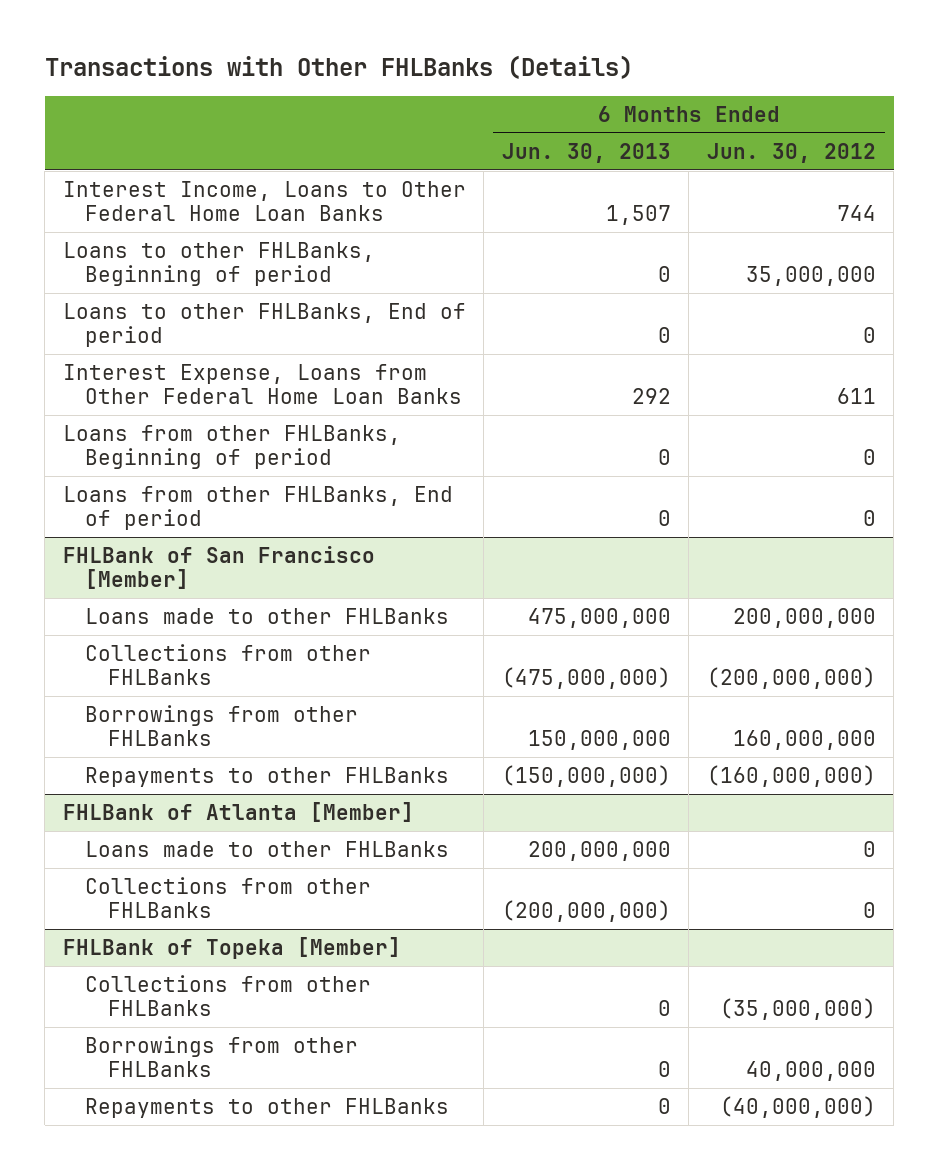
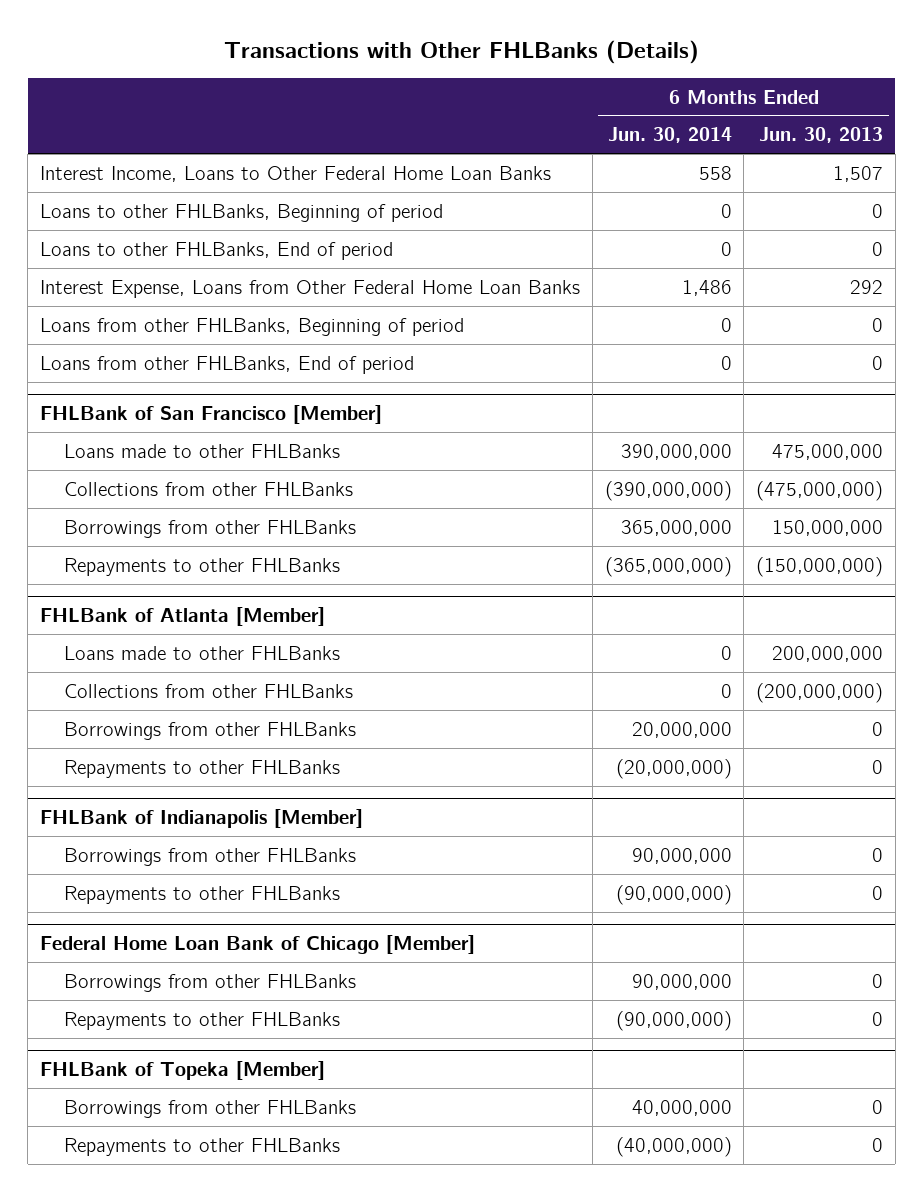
[706,142,876,163] Jun. 30, 2012 -> none
none -> [607,127,732,144] Jun. 30, 2014
none -> [63,721,356,740] Borrowings from other FHLBanks
none -> [63,759,340,778] Repayments to other FHLBanks
none -> [40,808,364,828] FHLBank of Indianapolis [Member]
none -> [63,847,356,866] Borrowings from other FHLBanks
none -> [63,885,340,904] Repayments to other FHLBanks
none -> [40,934,476,954] Federal Home Loan Bank of Chicago [Member]
none -> [63,973,356,992] Borrowings from other FHLBanks
none -> [63,1011,340,1030] Repayments to other FHLBanks
[85,974,372,1017] Collections from other FHLBanks -> none

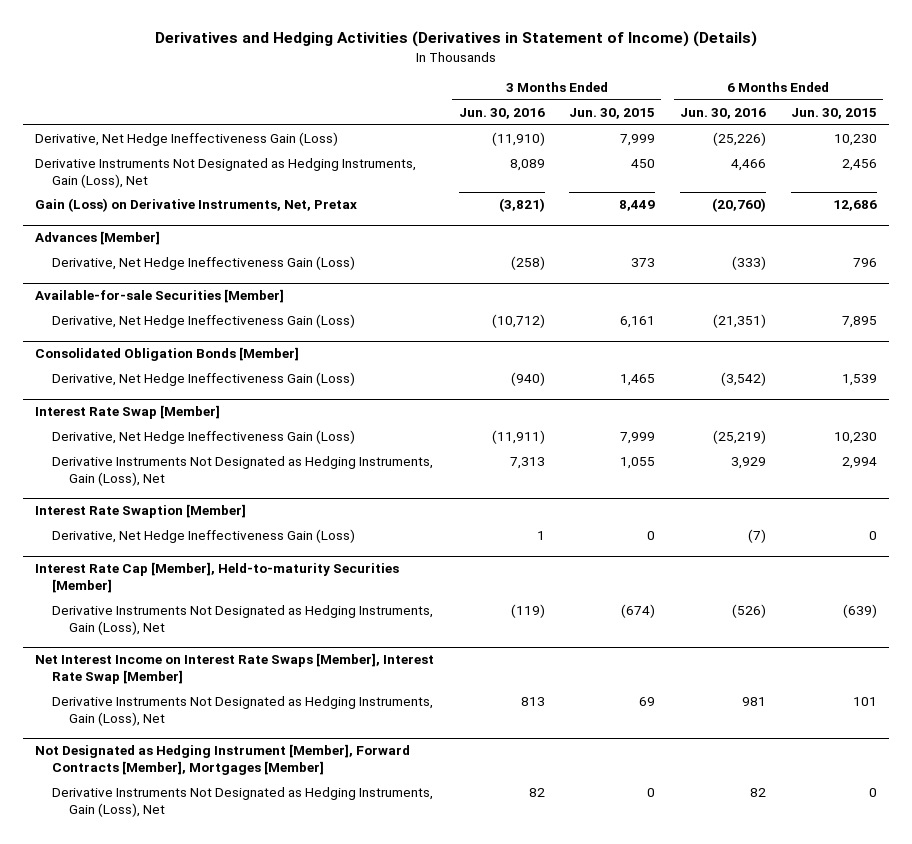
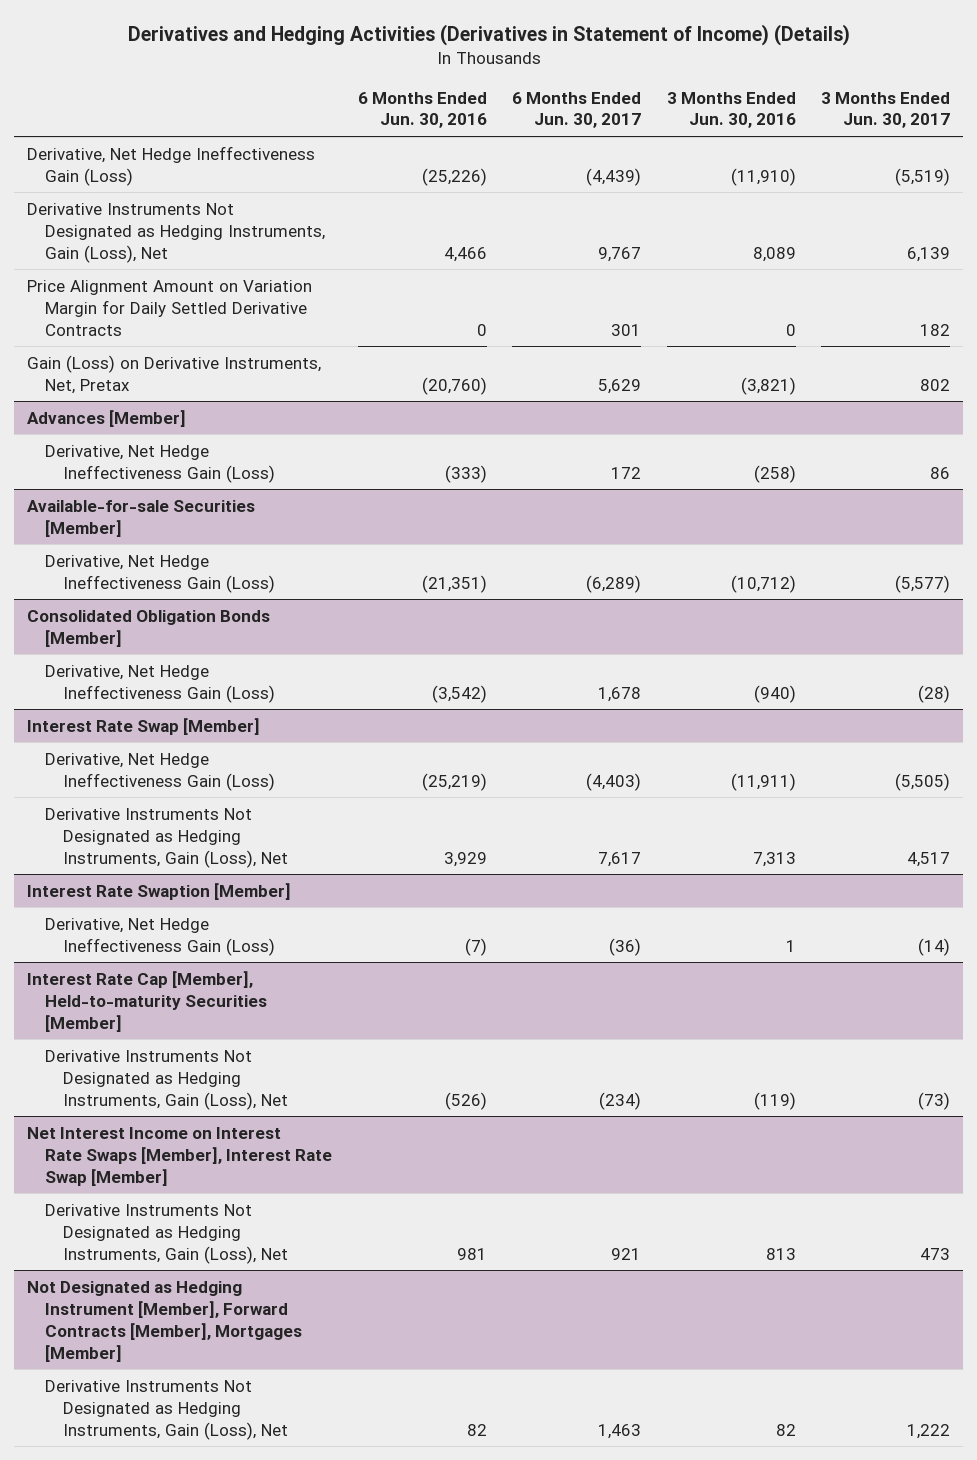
[569,107,656,119] Jun. 30, 2015 -> none
[790,107,877,119] Jun. 30, 2015 -> none
none -> [512,91,642,129] 6 Months Ended Jun. 30, 2017
none -> [821,91,951,129] 3 Months Ended Jun. 30, 2017
none -> [27,279,313,336] Price Alignment Amount on Variation Margin for Daily Settled Derivative Contracts

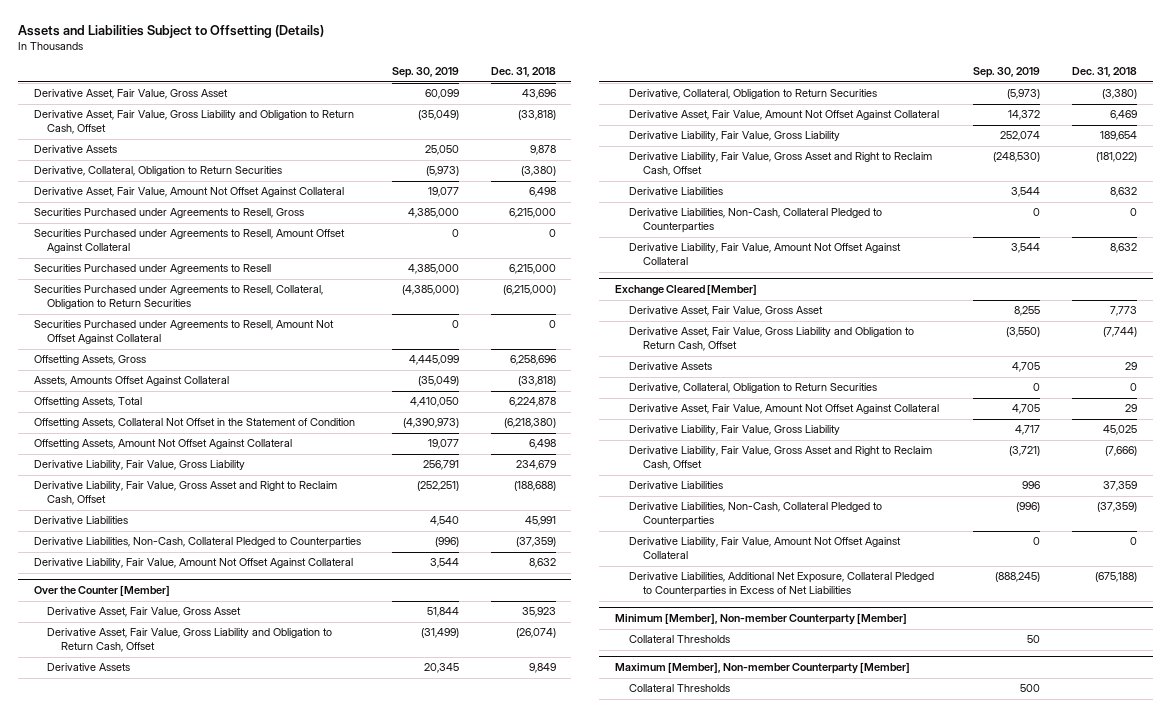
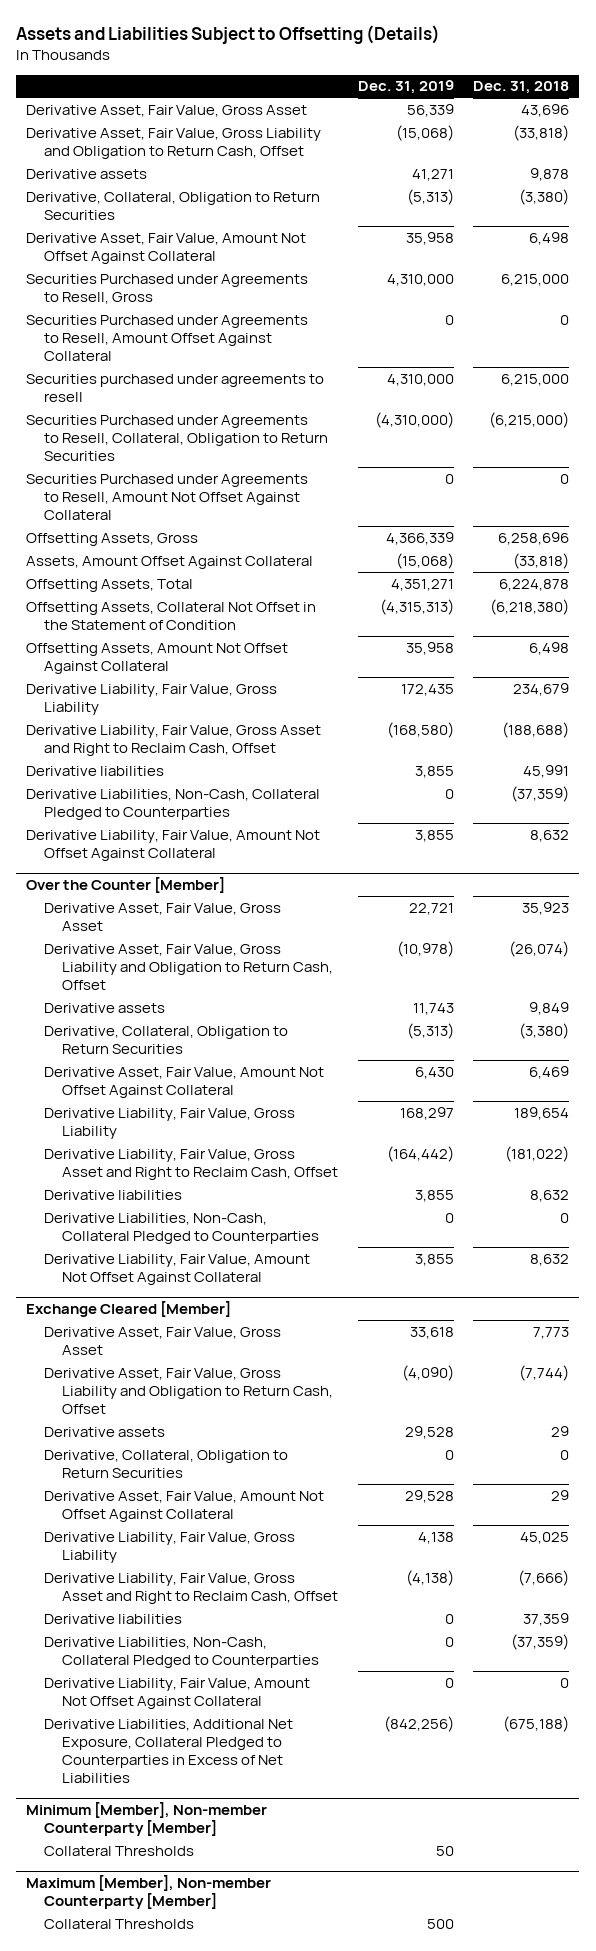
[392,67,460,79] Sep. 30, 2019 -> none
none -> [357,80,454,95] Dec. 31, 2019
[33,145,117,154] Derivative Assets -> [26,168,148,179] Derivative assets
[33,264,271,275] Securities Purchased under Agreements to Resell -> [26,373,325,402] Securities purchased under agreements to resell
[33,376,229,387] Assets, Amounts Offset Against Collateral -> [26,555,314,569] Assets, Amount Offset Against Collateral
[33,516,128,525] Derivative Liabilities -> [26,765,165,776] Derivative liabilities
[47,663,131,672] Derivative Assets -> [43,1002,165,1013] Derivative assets
[628,187,723,196] Derivative Liabilities -> [43,1189,182,1200] Derivative liabilities
[628,362,712,371] Derivative Assets -> [43,1426,165,1437] Derivative assets
[628,481,723,490] Derivative Liabilities -> [43,1613,182,1624] Derivative liabilities

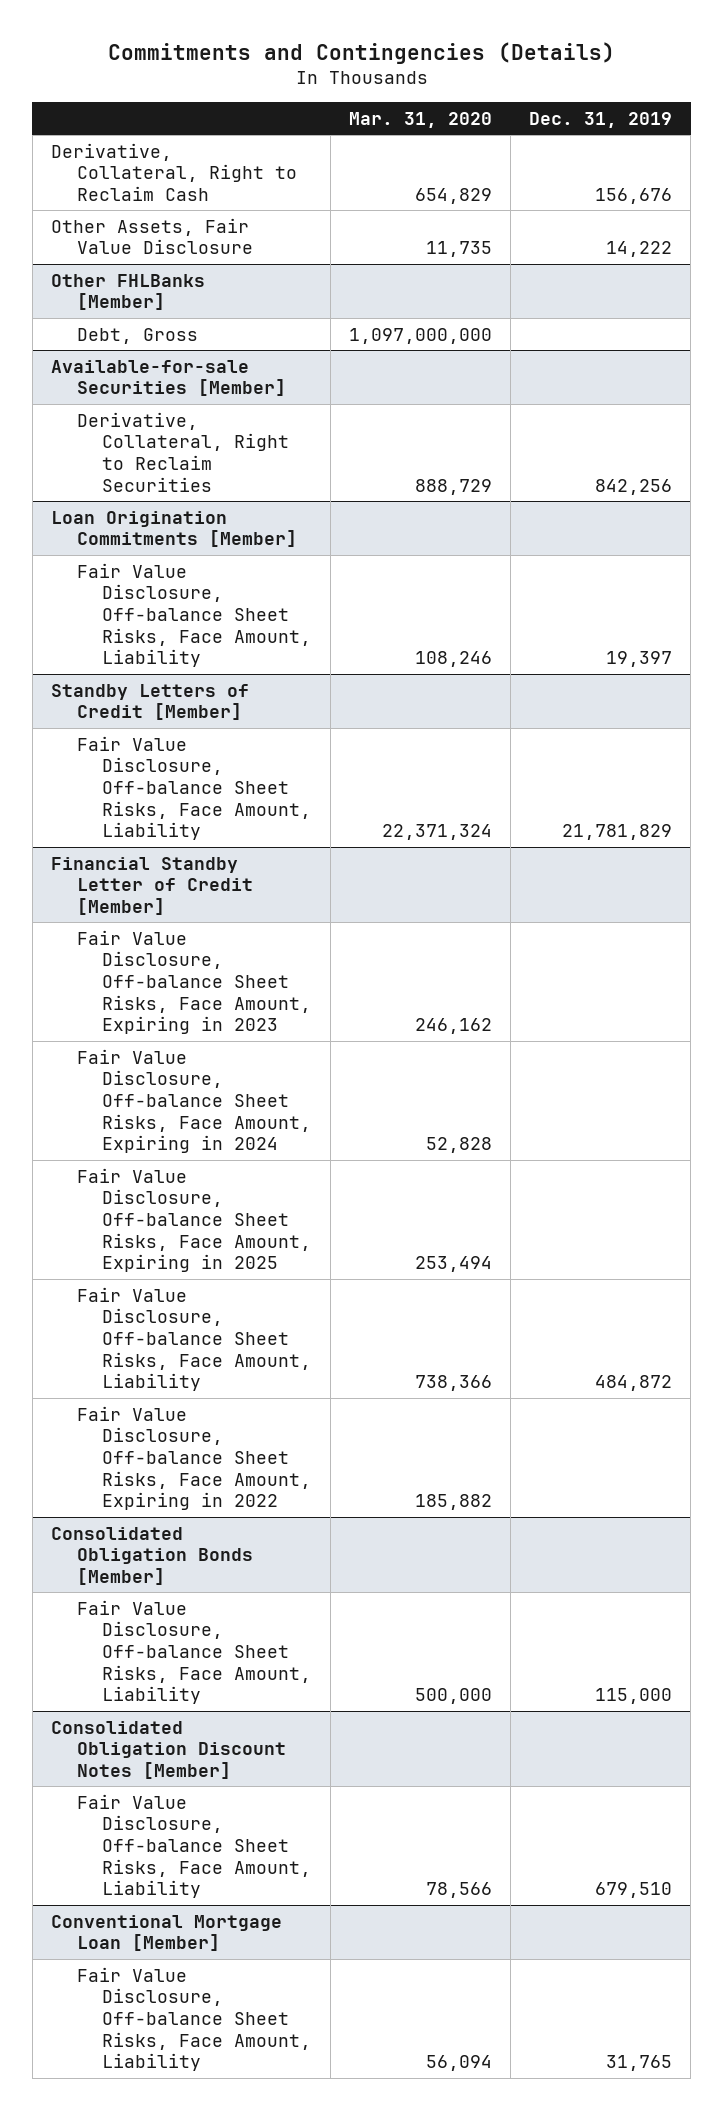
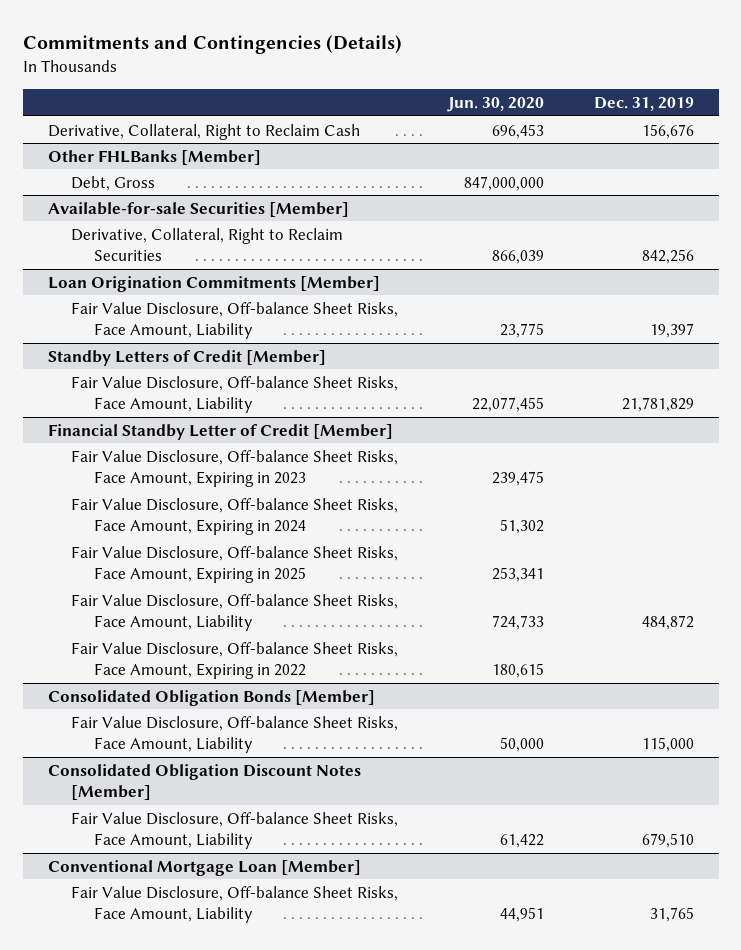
[348,111,492,128] Mar. 31, 2020 -> none
none -> [446,97,544,113] Jun. 30, 2020
[51,217,253,255] Other Assets, Fair Value Disclosure -> none

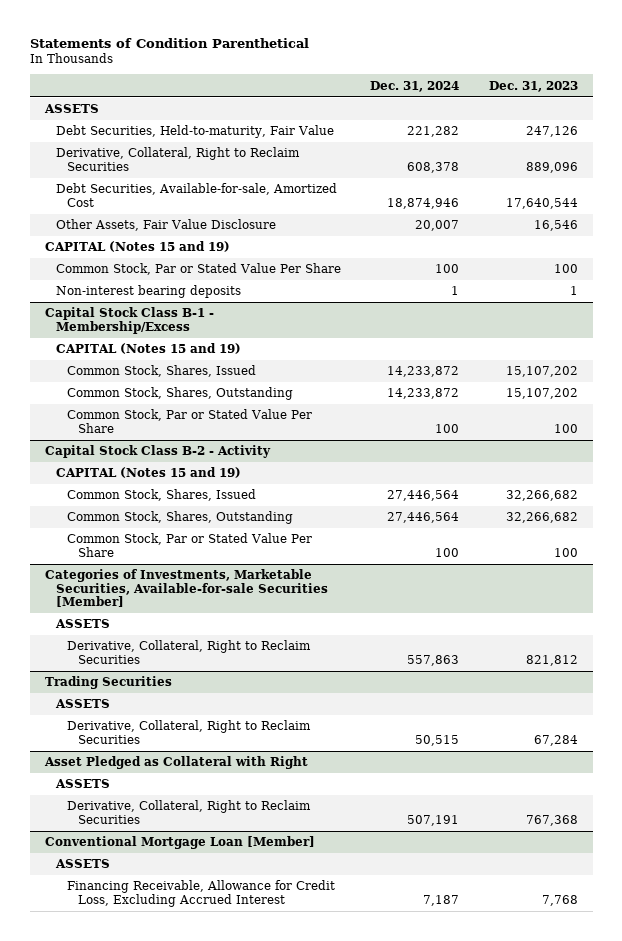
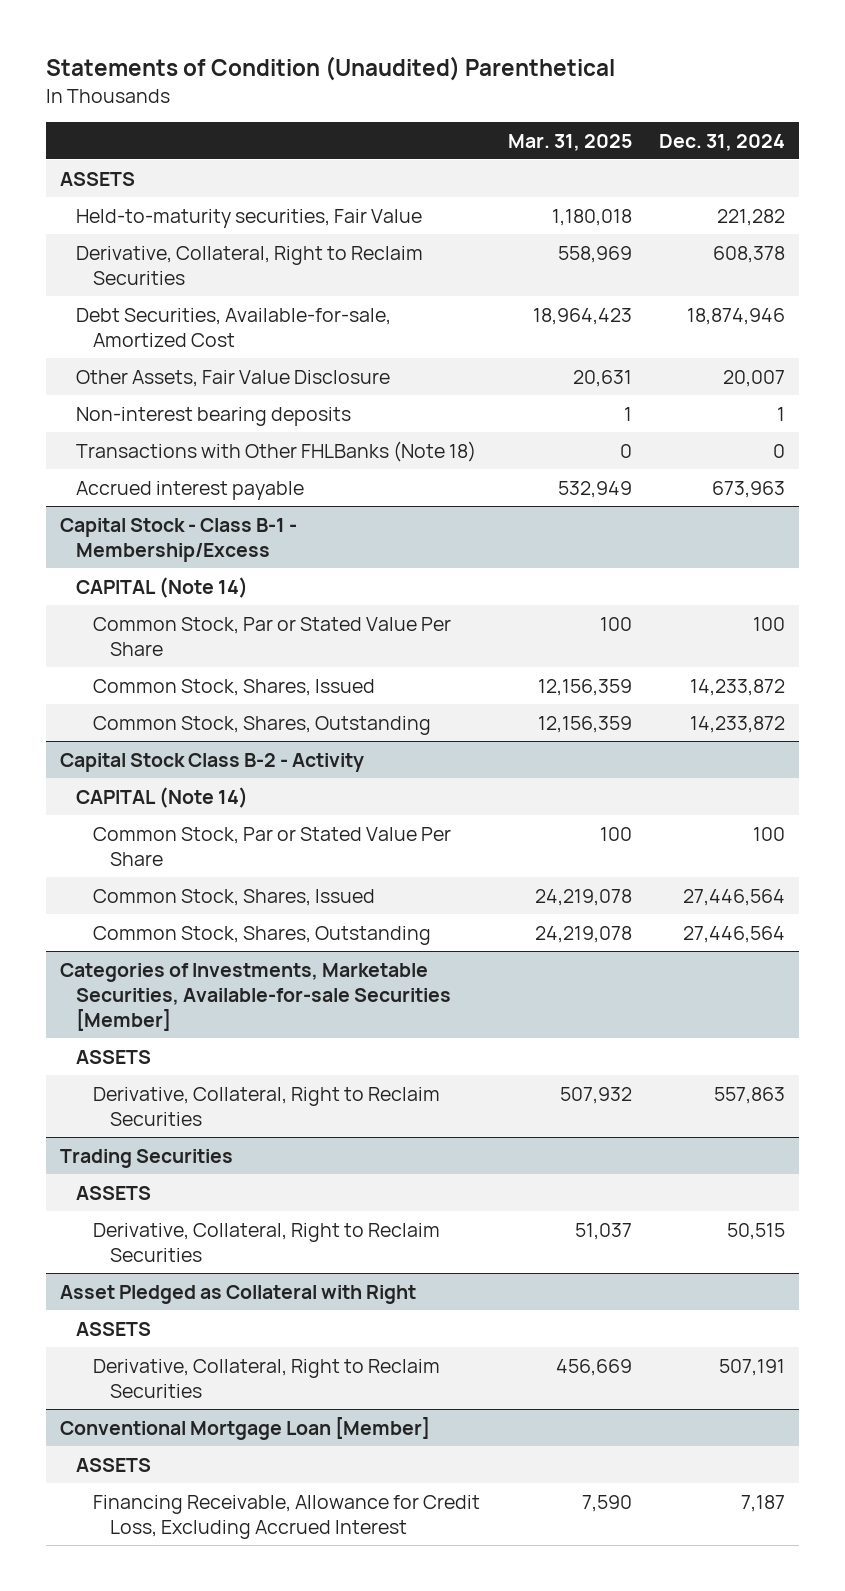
[29,37,309,48] Statements of Condition Parenthetical -> [45,56,615,82] Statements of Condition (Unaudited) Parenthetical
[488,80,578,92] Dec. 31, 2023 -> none
none -> [507,133,632,151] Mar. 31, 2025
[55,125,334,139] Debt Securities, Held-to-maturity, Fair Value -> [76,208,423,228] Held-to-maturity securities, Fair Value
[44,241,230,253] CAPITAL (Notes 15 and 19) -> none
[55,263,341,276] Common Stock, Par or Stated Value Per Share -> none
[55,343,241,355] CAPITAL (Notes 15 and 19) -> none
none -> [76,440,477,462] Transactions with Other FHLBanks (Note 18)
none -> [76,480,305,500] Accrued interest payable
[44,307,214,334] Capital Stock Class B-1 - Membership/Excess -> [59,517,297,562] Capital Stock - Class B-1 - Membership/Excess
none -> [76,576,249,598] CAPITAL (Note 14)
none -> [93,616,452,656] Common Stock, Par or Stated Value Per Share
[66,409,312,433] Common Stock, Par or Stated Value Per Share -> none
[55,467,241,479] CAPITAL (Notes 15 and 19) -> none
none -> [76,786,249,808] CAPITAL (Note 14)
[66,533,312,557] Common Stock, Par or Stated Value Per Share -> [93,826,452,866] Common Stock, Par or Stated Value Per Share

